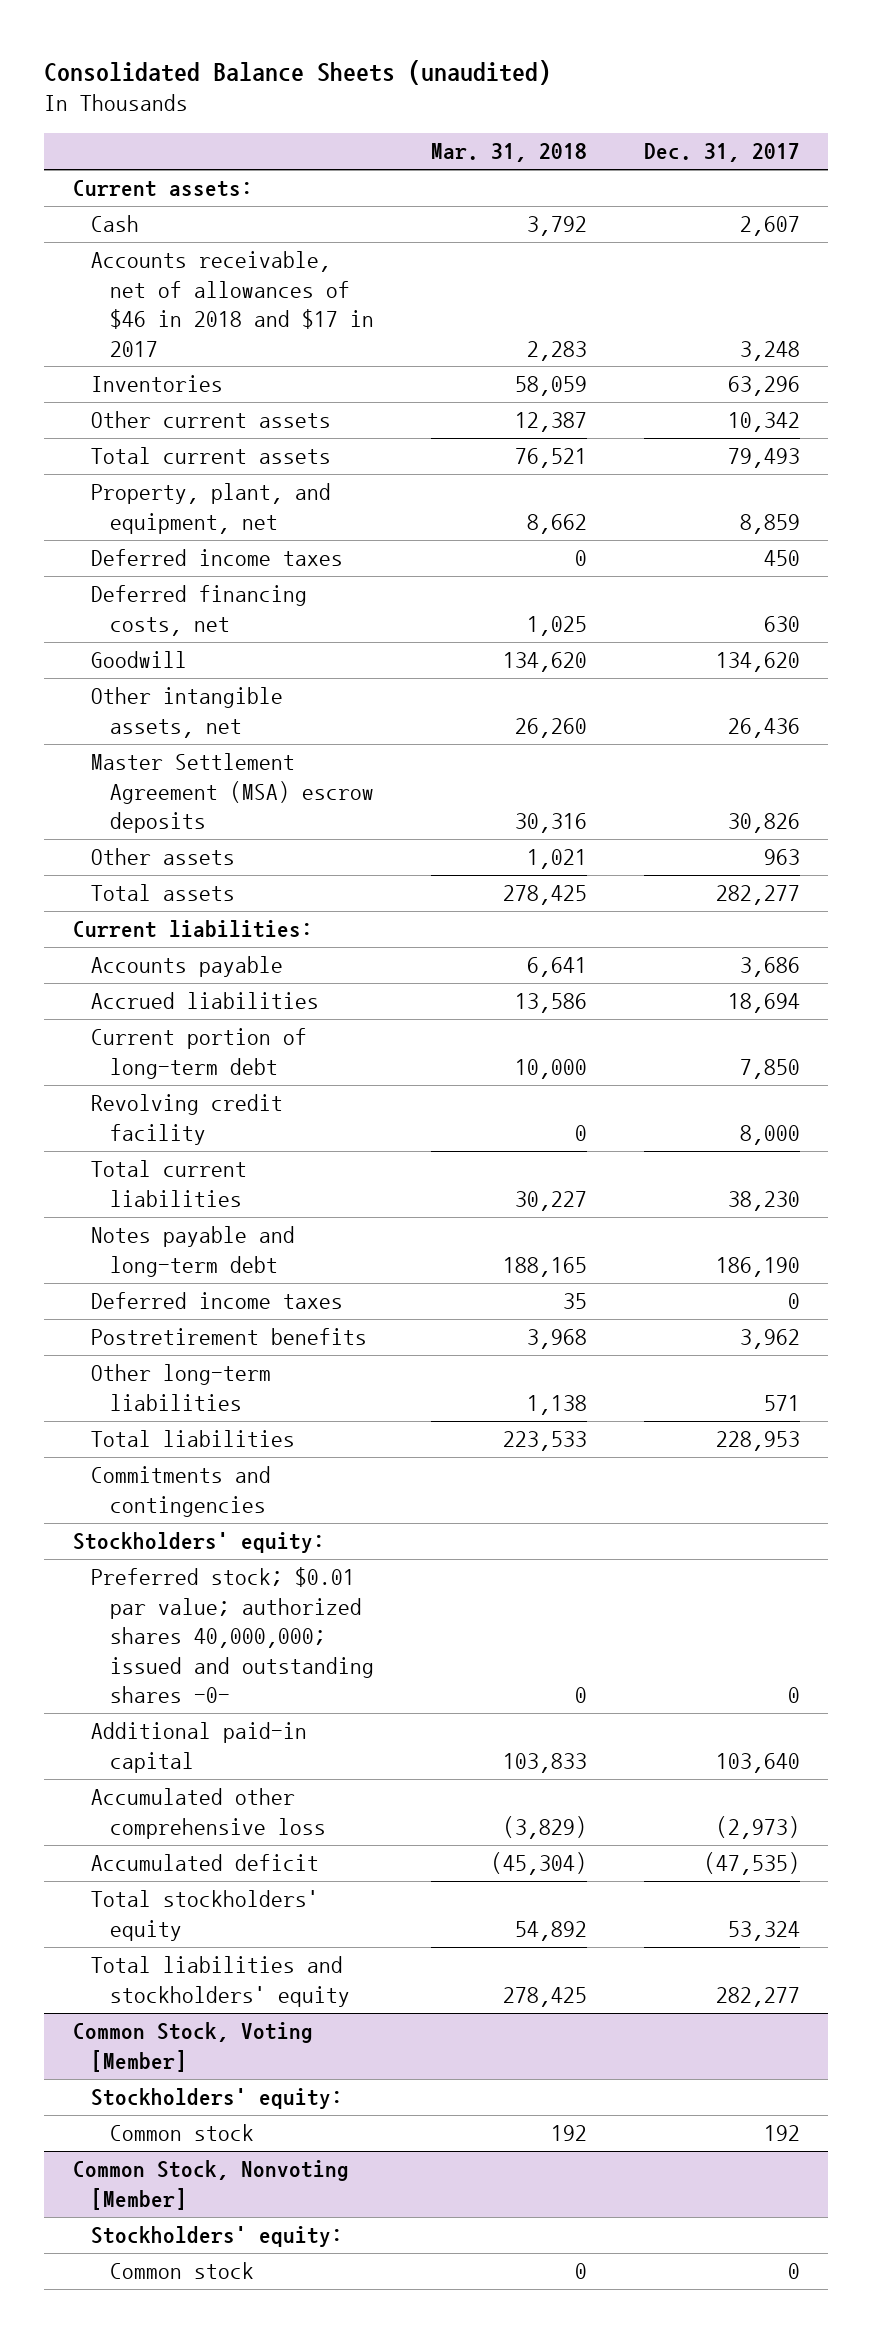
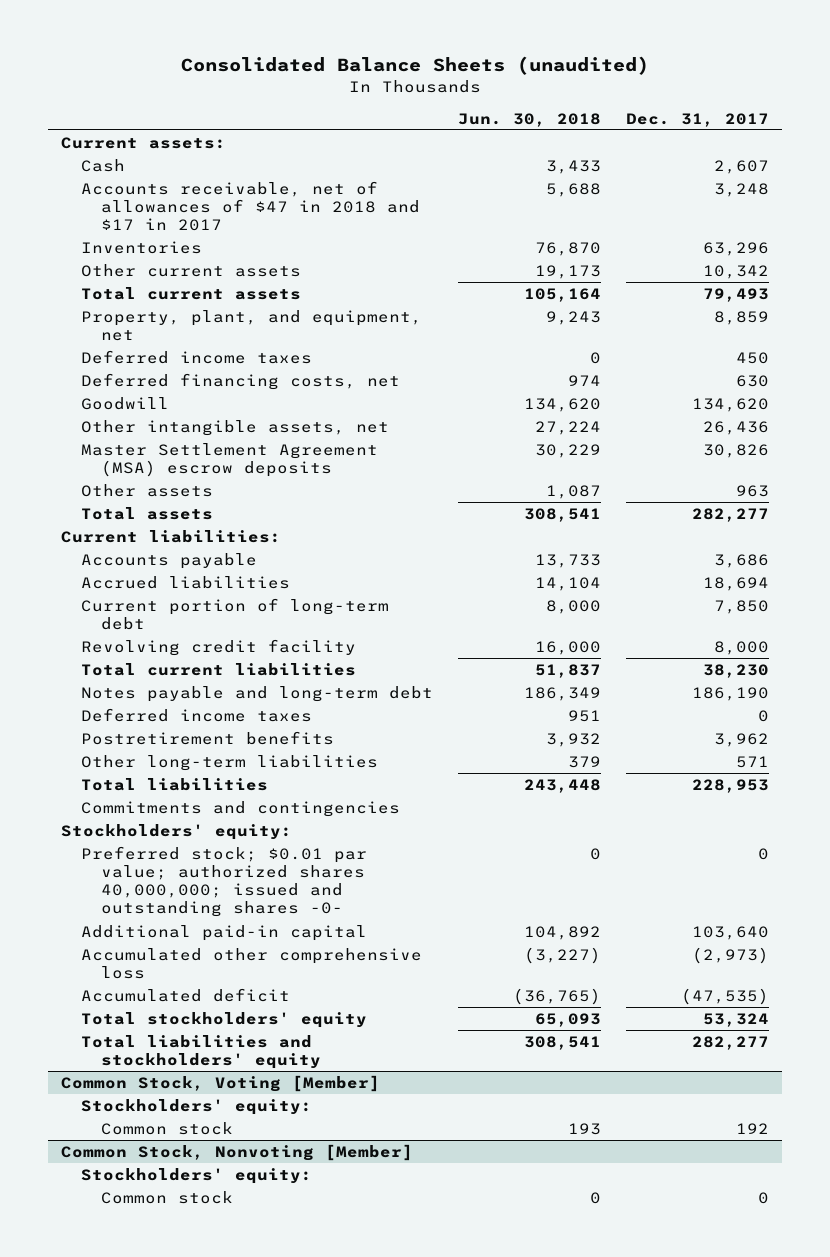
[430,143,587,163] Mar. 31, 2018 -> none
none -> [457,112,601,127] Jun. 30, 2018
[91,251,374,357] Accounts receivable, net of allowances of $46 in 2018 and $17 in 2017 -> [80,180,420,232] Accounts receivable, net of allowances of $47 in 2018 and $17 in 2017

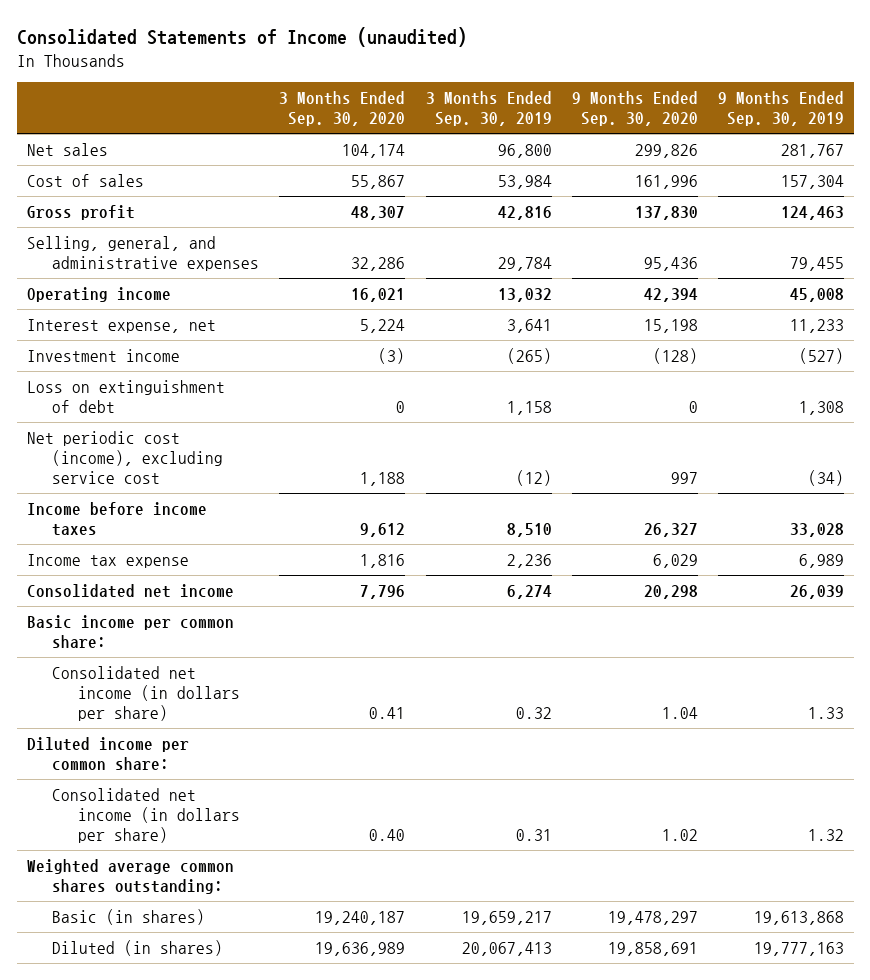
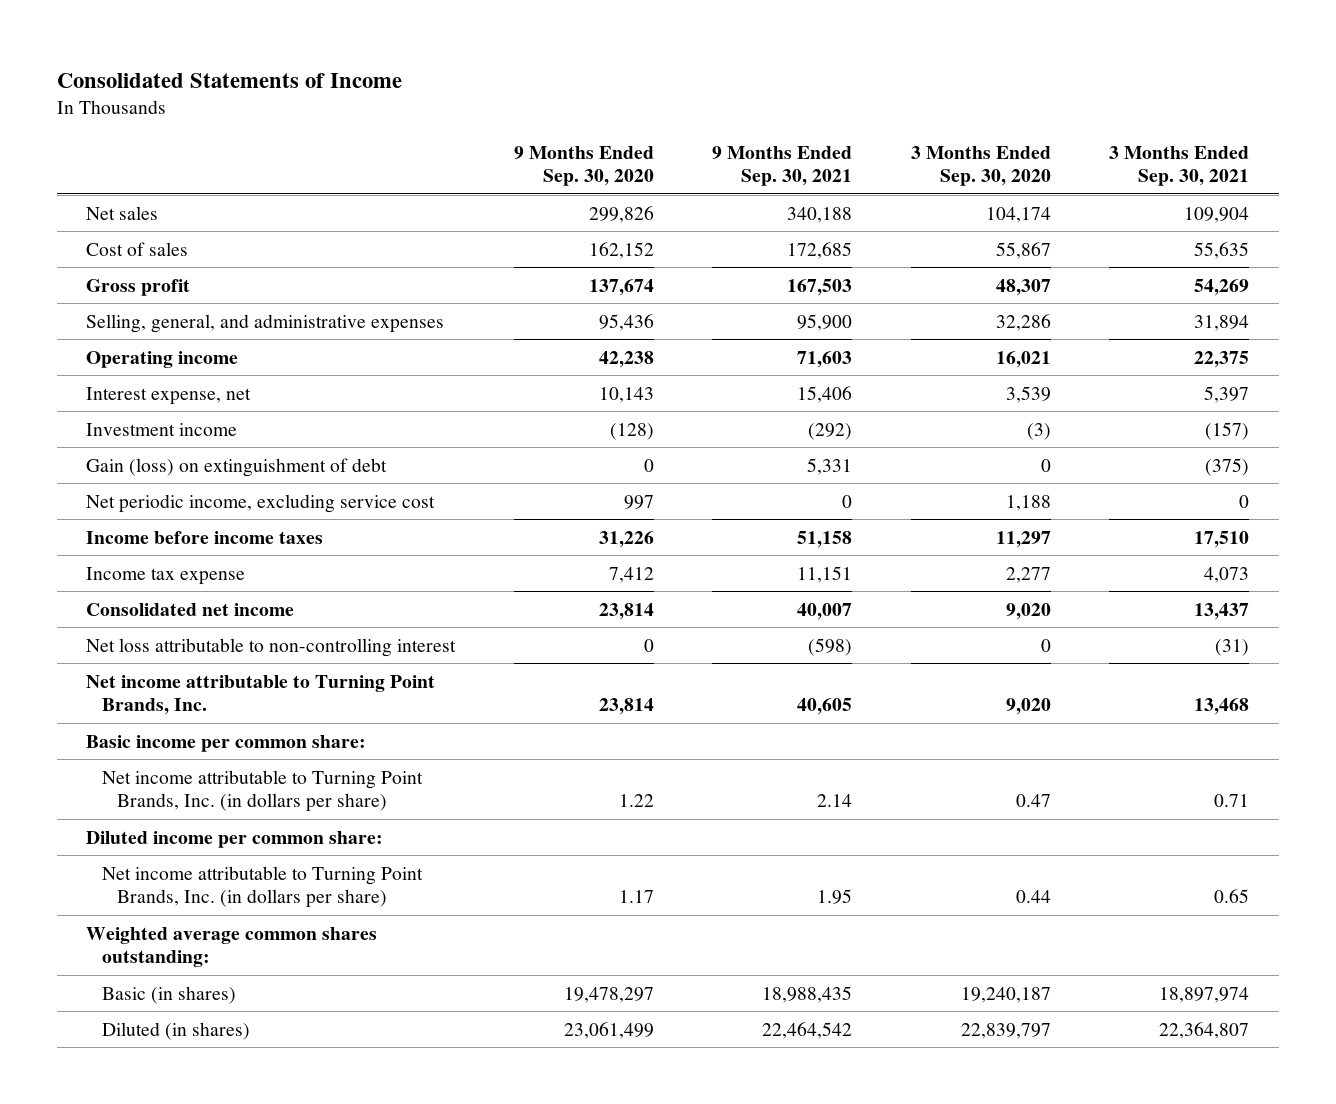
[16,26,467,47] Consolidated Statements of Income (unaudited) -> [57,72,403,88] Consolidated Statements of Income
[425,91,552,127] 3 Months Ended Sep. 30, 2019 -> none
[717,91,844,127] 9 Months Ended Sep. 30, 2019 -> none
none -> [712,145,853,187] 9 Months Ended Sep. 30, 2021
none -> [1109,145,1250,187] 3 Months Ended Sep. 30, 2021
[634,174,698,189] 161,996 -> [588,241,654,259] 162,152
[634,205,698,220] 137,830 -> [588,278,654,296] 137,674
[643,287,698,302] 42,394 -> [598,350,654,368] 42,238
[360,318,406,333] 5,224 -> [1005,385,1051,403] 3,539
[643,318,698,333] 15,198 -> [598,386,654,403] 10,143
[26,379,225,413] Loss on extinguishment of debt -> [86,457,388,477] Gain (loss) on extinguishment of debt
[26,430,224,484] Net periodic cost (income), excluding service cost -> [86,493,436,513] Net periodic income, excluding service cost
[360,522,406,537] 9,612 -> [995,530,1051,548] 11,297
[643,522,698,537] 26,327 -> [598,530,654,548] 31,226
[360,553,406,568] 1,816 -> [1005,566,1051,583] 2,277
[652,553,698,568] 6,029 -> [608,566,654,583] 7,412
[360,584,406,599] 7,796 -> [1005,602,1051,620] 9,020
[643,584,698,599] 20,298 -> [598,602,654,620] 23,814
none -> [86,637,457,657] Net loss attributable to non-controlling interest
none -> [86,674,436,716] Net income attributable to Turning Point Brands, Inc.
[52,665,240,721] Consolidated net income (in dollars per share) -> [101,769,423,813] Net income attributable to Turning Point Brands, Inc. (in dollars per share)
[369,706,406,719] 0.41 -> [1015,794,1051,808] 0.47
[661,706,698,719] 1.04 -> [618,794,654,808] 1.22
[52,787,240,843] Consolidated net income (in dollars per share) -> [101,865,423,909] Net income attributable to Turning Point Brands, Inc. (in dollars per share)
[369,828,406,841] 0.40 -> [1015,890,1051,904] 0.44
[661,828,698,841] 1.02 -> [618,890,654,904] 1.17
[315,941,406,956] 19,636,989 -> [960,1022,1051,1039] 22,839,797
[607,941,698,956] 19,858,691 -> [563,1021,654,1039] 23,061,499

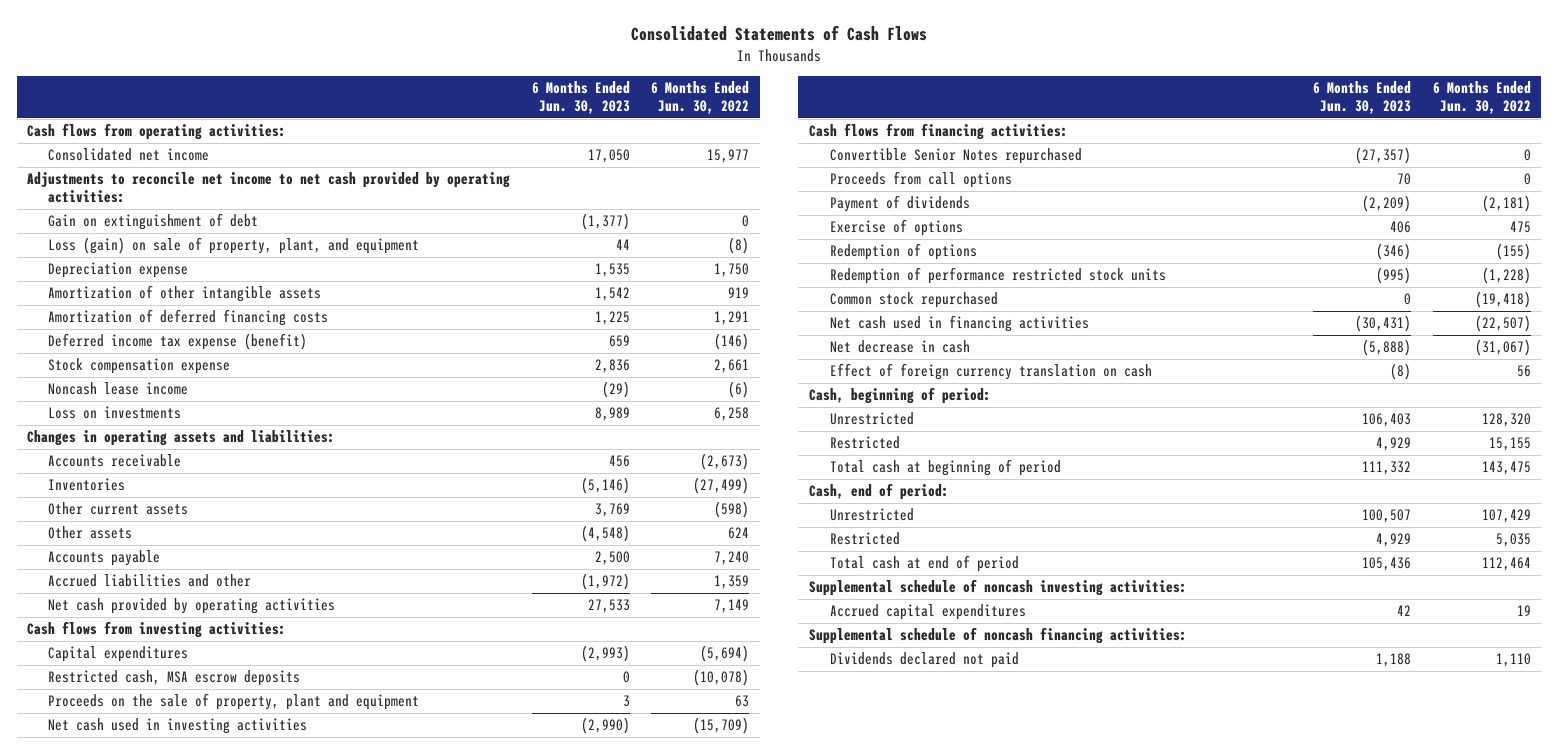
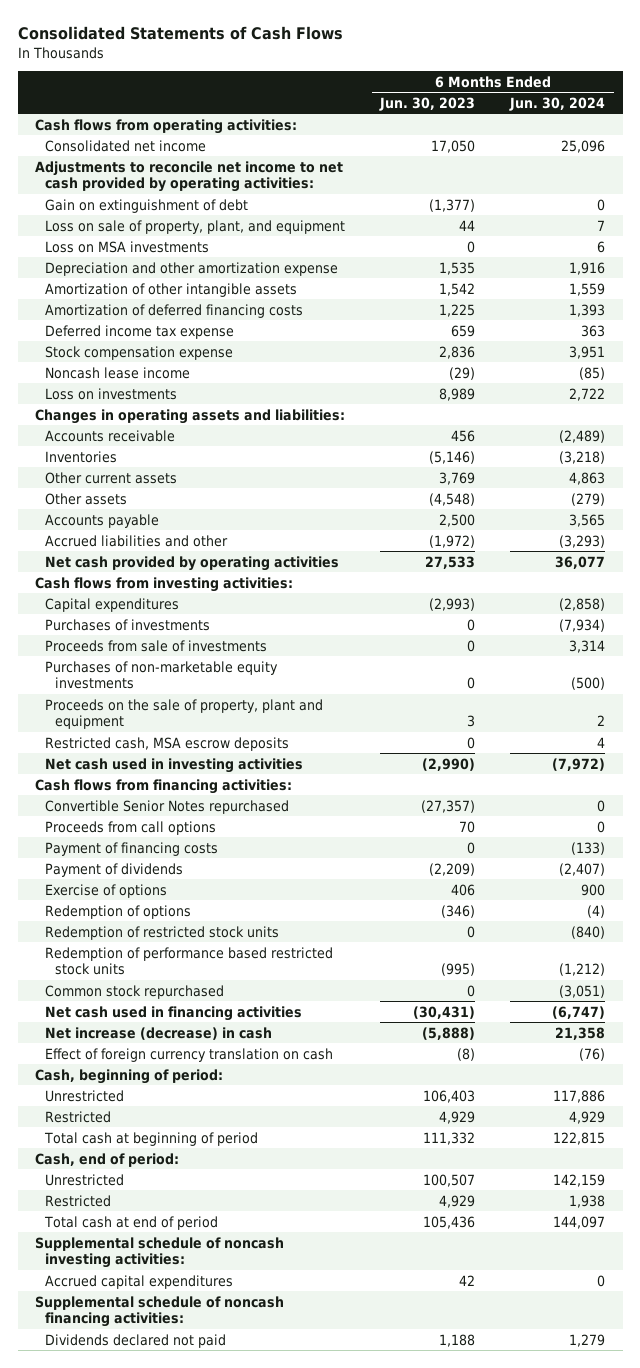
[651,81,750,115] 6 Months Ended Jun. 30, 2022 -> none
none -> [509,96,606,111] Jun. 30, 2024
[48,237,420,255] Loss (gain) on sale of property, plant, and equipment -> [45,219,346,234] Loss on sale of property, plant, and equipment
none -> [45,240,210,253] Loss on MSA investments
[48,262,189,279] Depreciation expense -> [45,261,339,276] Depreciation and other amortization expense
[48,333,308,351] Deferred income tax expense (benefit) -> [45,324,235,339] Deferred income tax expense
none -> [45,618,211,631] Purchases of investments
none -> [45,639,268,652] Proceeds from sale of investments
none -> [45,660,279,690] Purchases of non-marketable equity investments
[48,670,301,687] Restricted cash, MSA escrow deposits -> [45,736,290,751] Restricted cash, MSA escrow deposits
none -> [45,841,219,856] Payment of financing costs
none -> [45,925,280,940] Redemption of restricted stock units
[829,267,1166,285] Redemption of performance restricted stock units -> [45,946,334,976] Redemption of performance based restricted stock units
[829,340,970,354] Net decrease in cash -> [45,1026,273,1040] Net increase (decrease) in cash

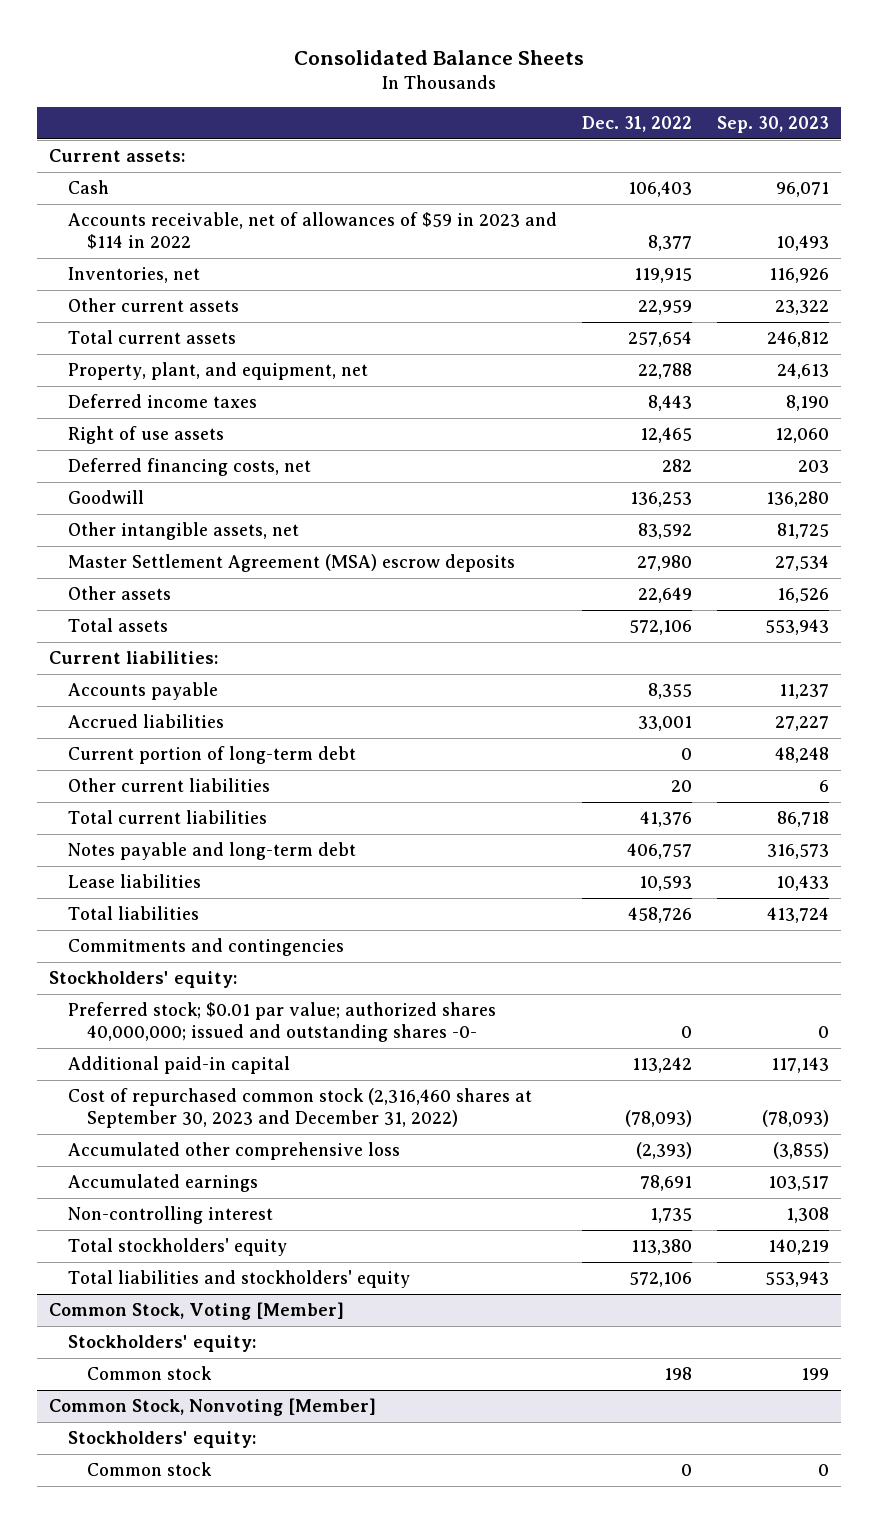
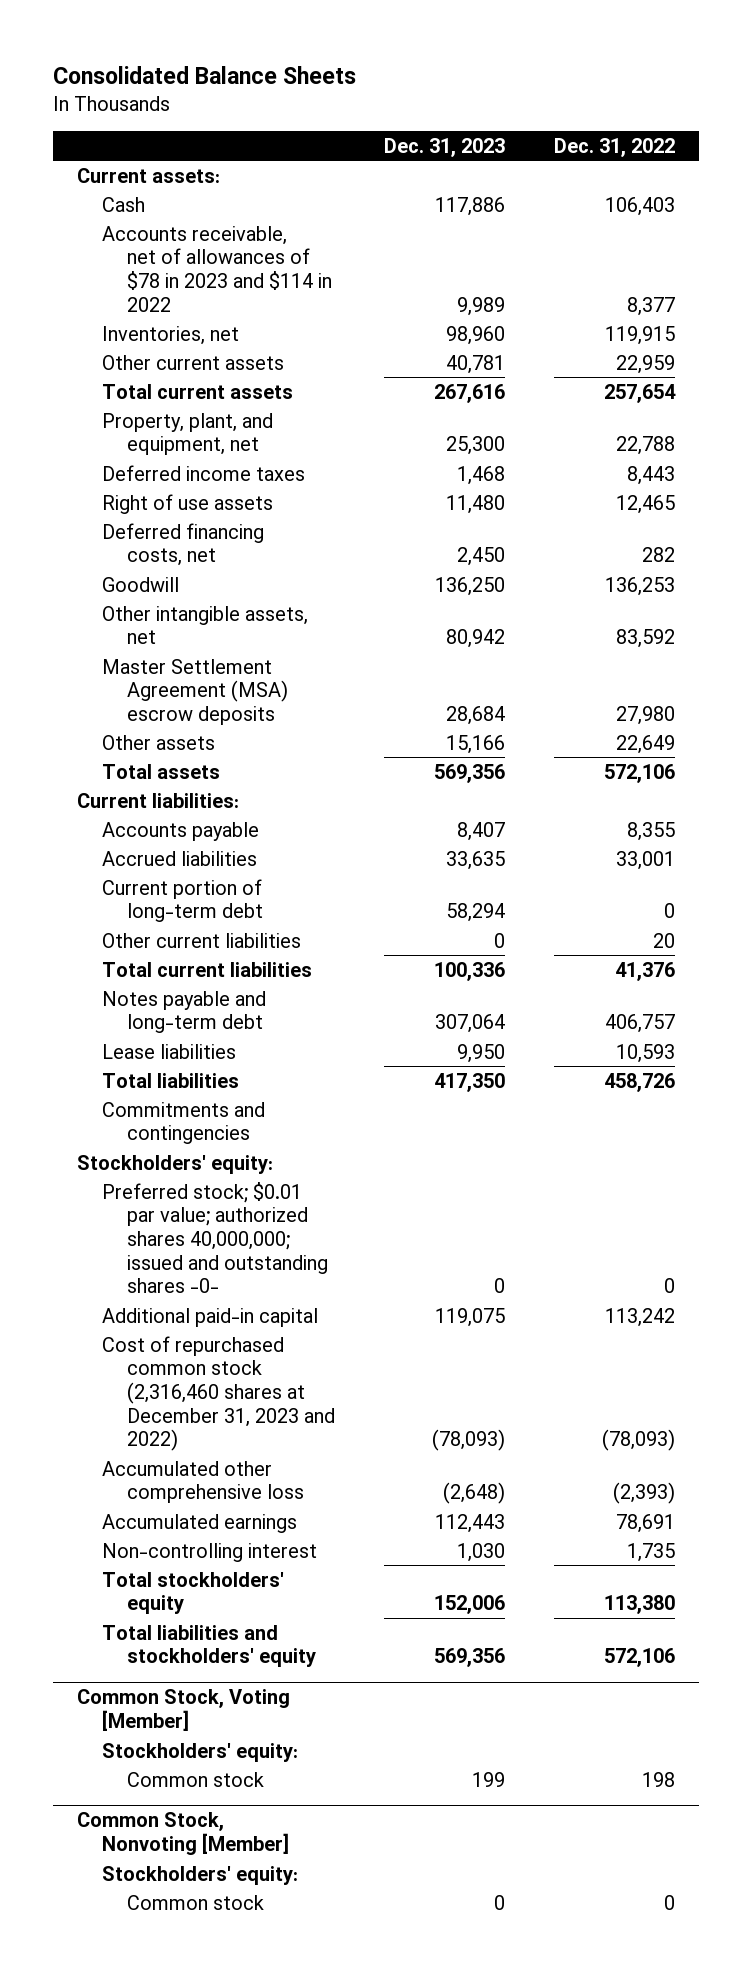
[716,116,829,134] Sep. 30, 2023 -> none
none -> [383,137,505,157] Dec. 31, 2023
[68,212,558,249] Accounts receivable, net of allowances of $59 in 2023 and $114 in 2022 -> [101,225,332,312] Accounts receivable, net of allowances of $78 in 2023 and $114 in 2022
[68,1088,533,1128] Cost of repurchased common stock (2,316,460 shares at September 30, 2023 and December 31, 2022) -> [101,1335,335,1452] Cost of repurchased common stock (2,316,460 shares at December 31, 2023 and 2022)

